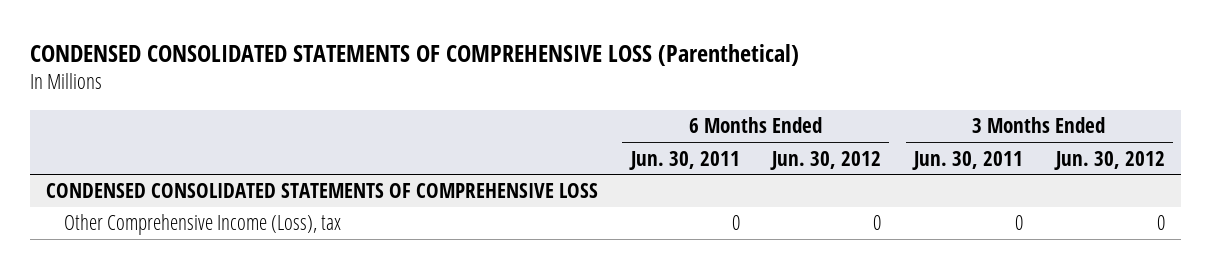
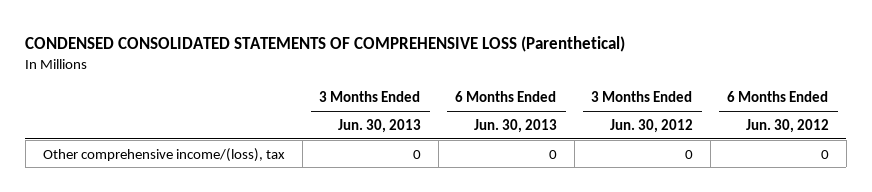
[628,150,740,170] Jun. 30, 2011 -> none
[911,150,1023,170] Jun. 30, 2011 -> none
none -> [337,118,421,133] Jun. 30, 2013
none -> [473,118,557,133] Jun. 30, 2013
[45,183,598,199] CONDENSED CONSOLIDATED STATEMENTS OF COMPREHENSIVE LOSS -> none
[63,214,341,236] Other Comprehensive Income (Loss), tax -> [42,147,285,162] Other comprehensive income/(loss), tax

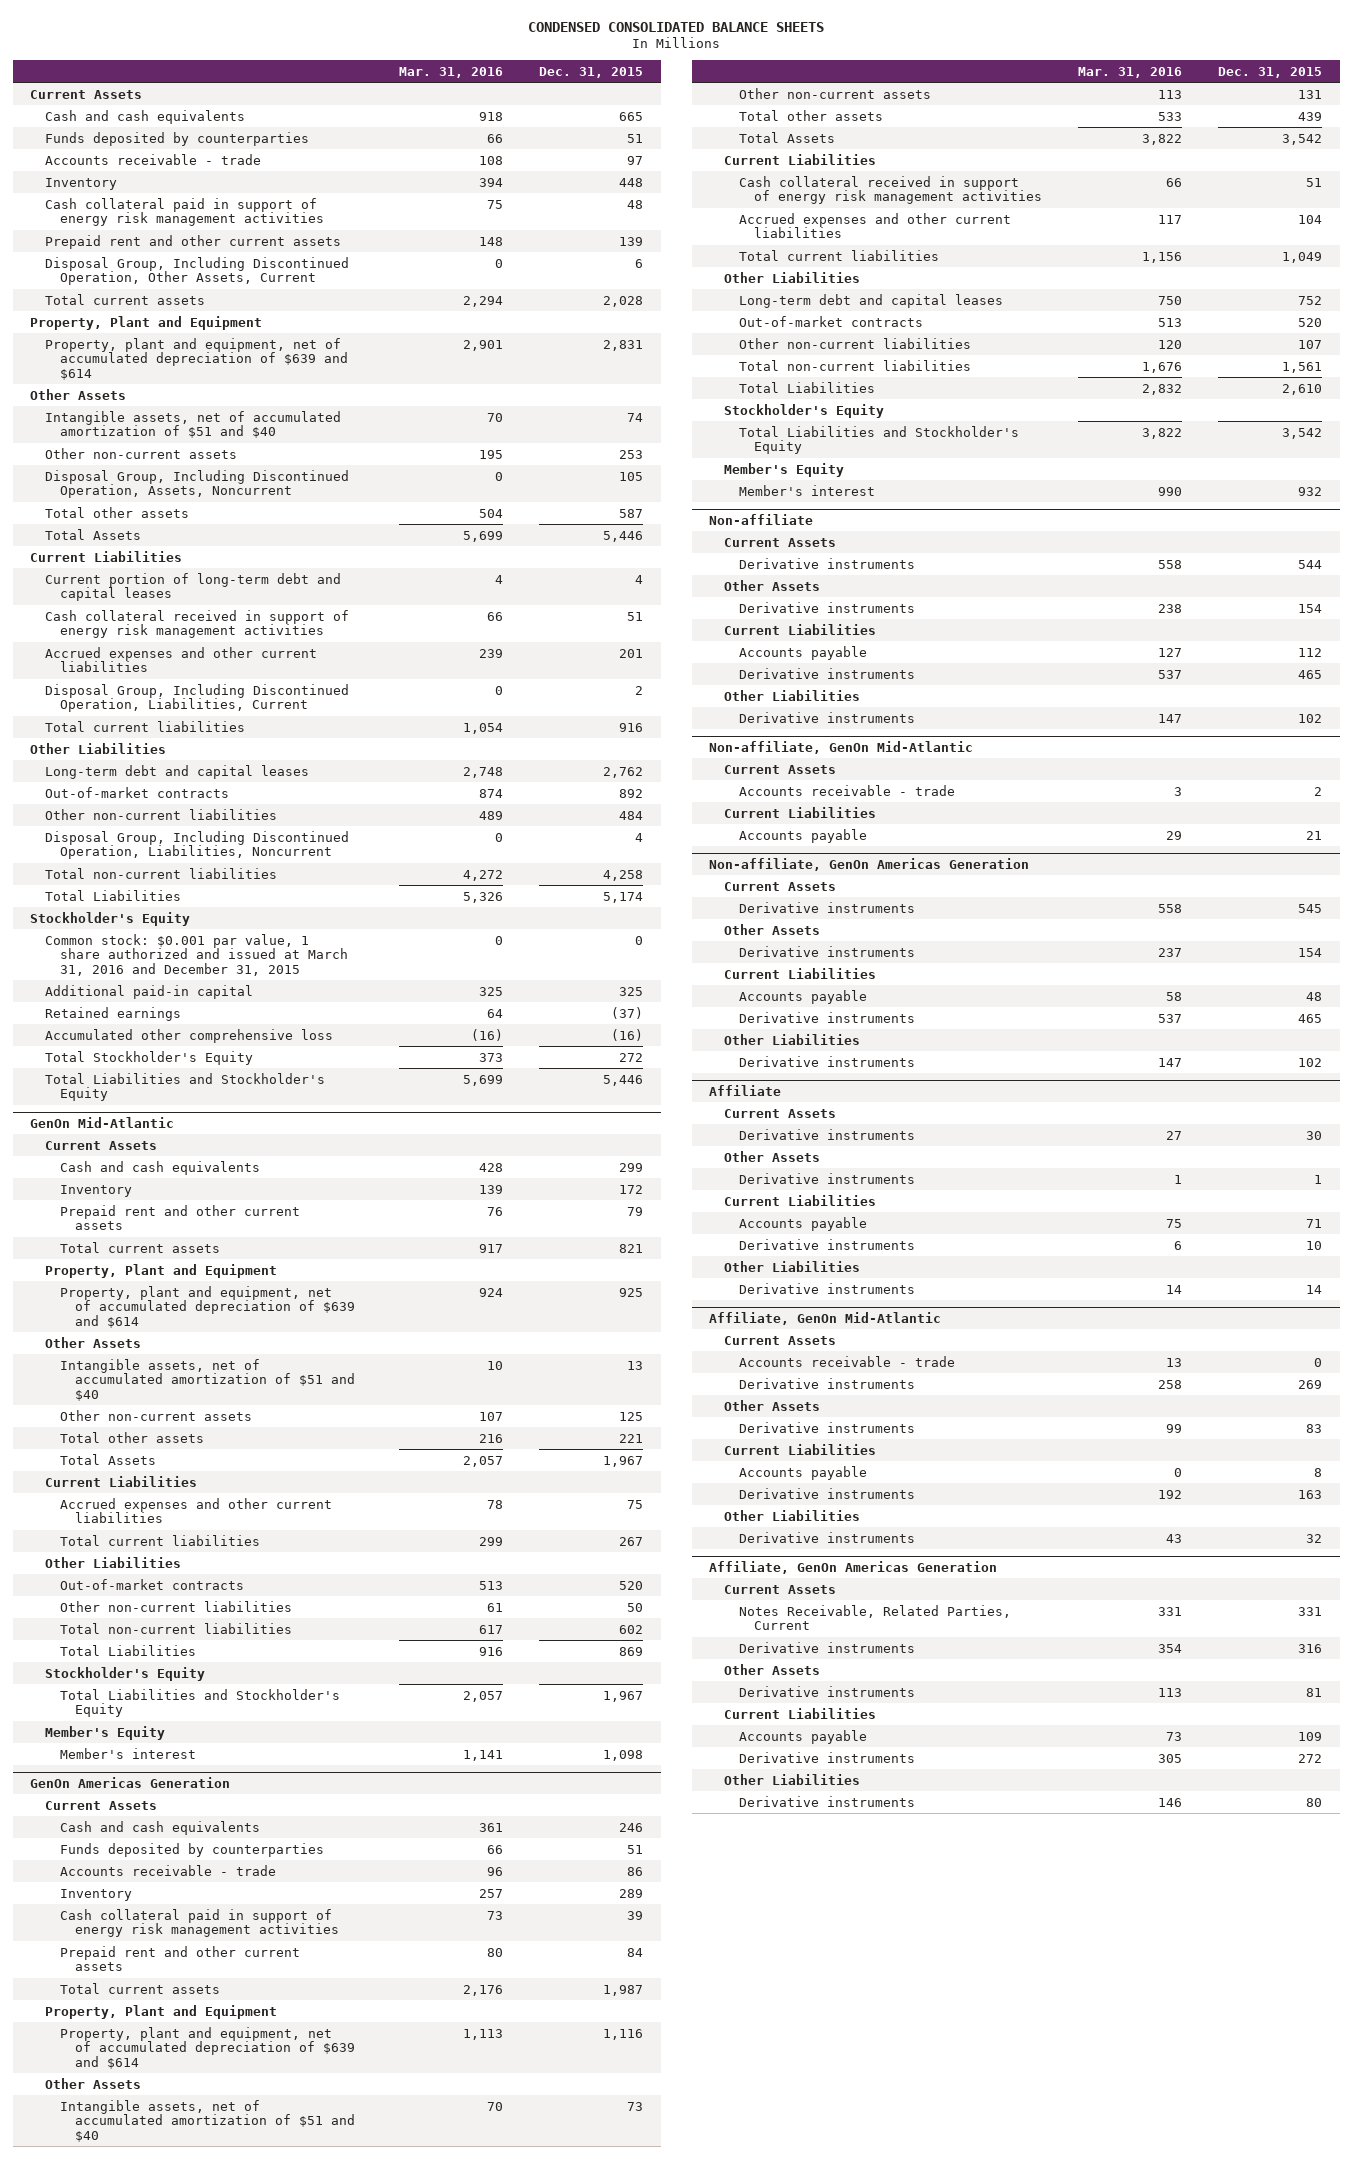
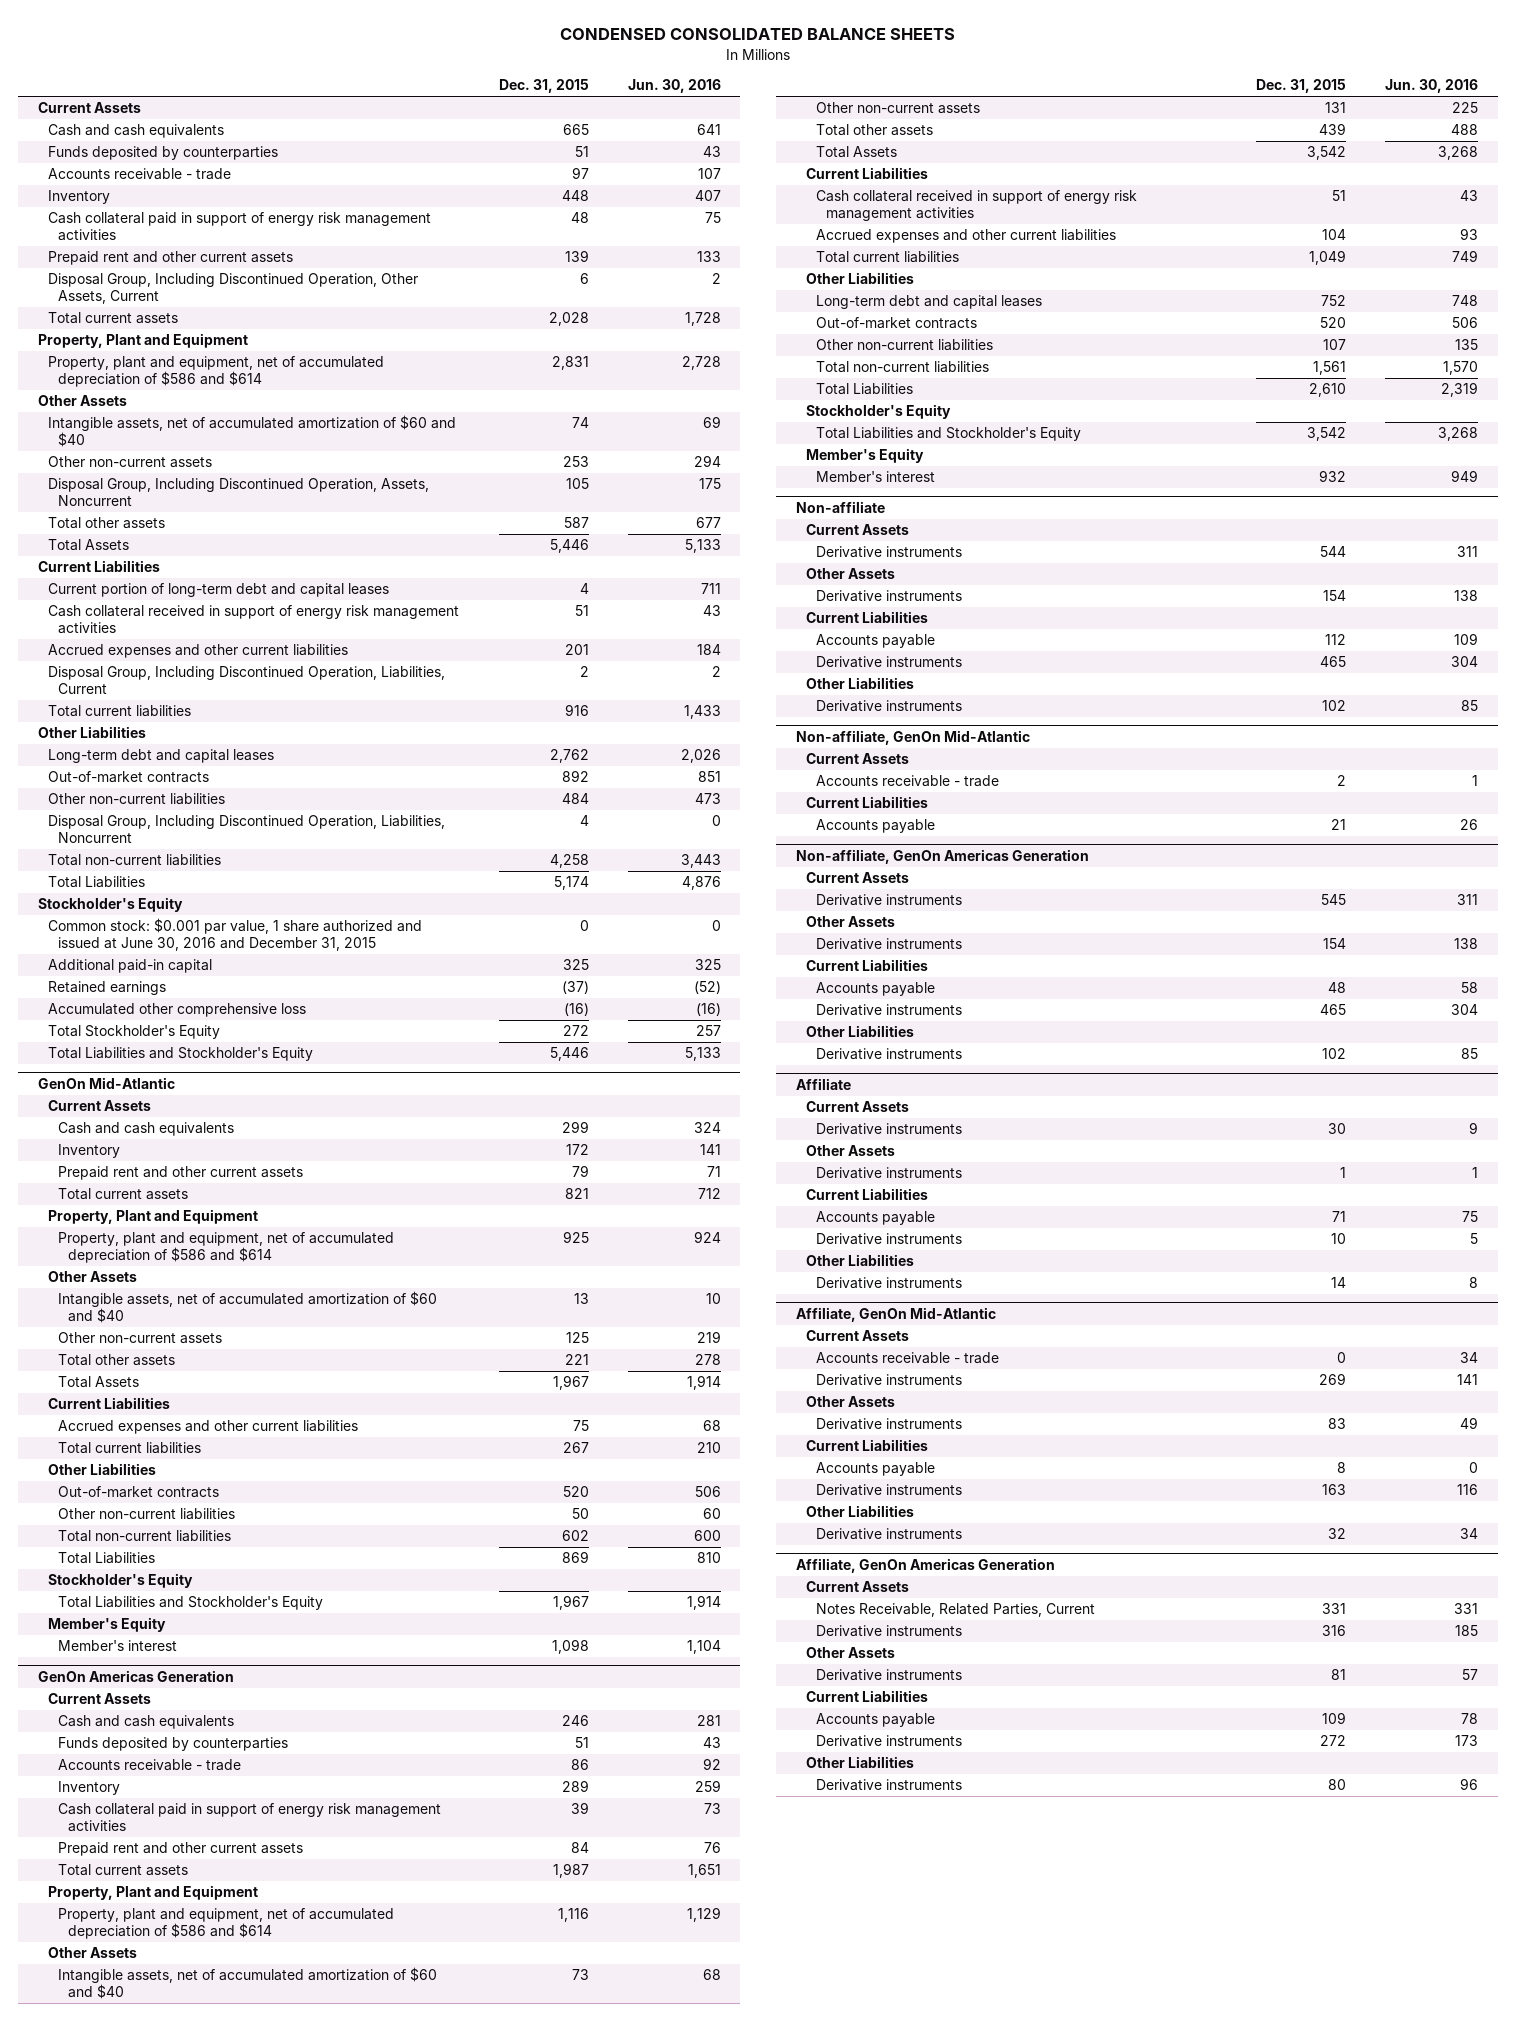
[399,66,504,78] Mar. 31, 2016 -> none
none -> [627,79,721,94] Jun. 30, 2016
[45,337,349,380] Property, plant and equipment, net of accumulated depreciation of $639 and $614 -> [48,356,385,388] Property, plant and equipment, net of accumulated depreciation of $586 and $614
[45,410,342,439] Intangible assets, net of accumulated amortization of $51 and $40 -> [48,415,457,448] Intangible assets, net of accumulated amortization of $60 and $40
[45,933,349,976] Common stock: $0.001 par value, 1 share authorized and issued at March 31, 2016 and December 31, 2015 -> [48,918,423,952] Common stock: $0.001 par value, 1 share authorized and issued at June 30, 2016 and December 31, 2015
[60,1285,356,1328] Property, plant and equipment, net of accumulated depreciation of $639 and $614 -> [58,1232,395,1264] Property, plant and equipment, net of accumulated depreciation of $586 and $614
[60,1358,356,1401] Intangible assets, net of accumulated amortization of $51 and $40 -> [58,1291,438,1324] Intangible assets, net of accumulated amortization of $60 and $40
[60,2026,356,2069] Property, plant and equipment, net of accumulated depreciation of $639 and $614 -> [58,1908,395,1940] Property, plant and equipment, net of accumulated depreciation of $586 and $614
[60,2099,356,2142] Intangible assets, net of accumulated amortization of $51 and $40 -> [58,1967,438,2000] Intangible assets, net of accumulated amortization of $60 and $40

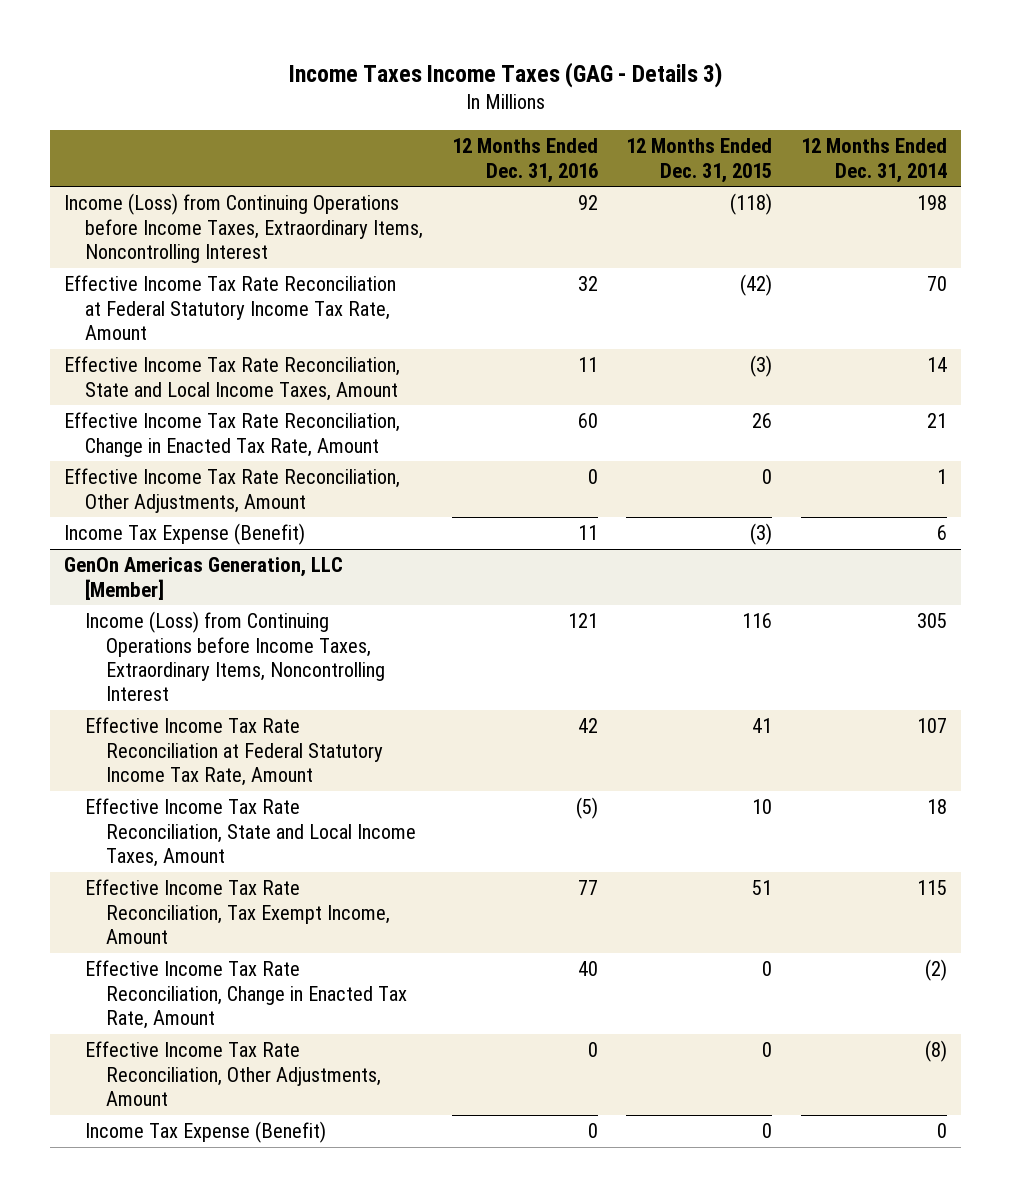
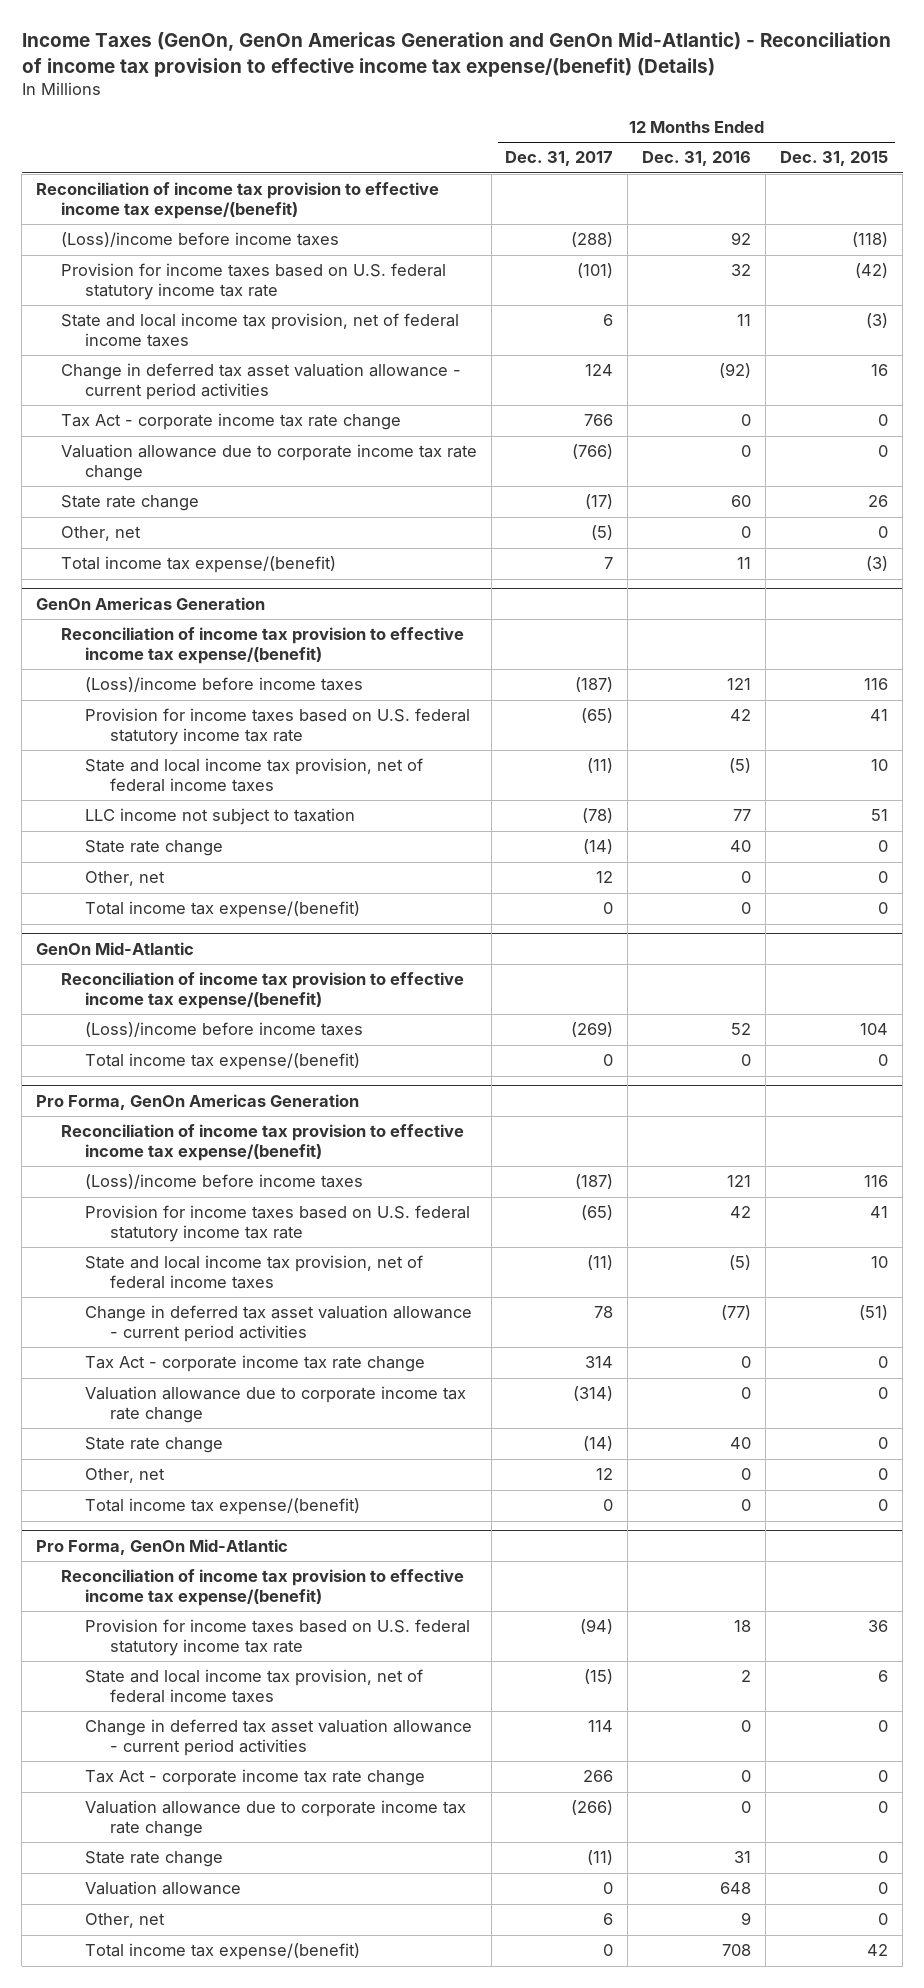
[288,61,722,88] Income Taxes Income Taxes (GAG - Details 3) -> [21,32,891,77] Income Taxes (GenOn, GenOn Americas Generation and GenOn Mid-Atlantic) - Reconciliation of income tax provision to effective income tax expense/(benefit) (Details)
[801,138,948,183] 12 Months Ended Dec. 31, 2014 -> none
none -> [505,151,614,167] Dec. 31, 2017
none -> [36,182,440,219] Reconciliation of income tax provision to effective income tax expense/(benefit)
[64,193,423,263] Income (Loss) from Continuing Operations before Income Taxes, Extraordinary Items, Noncontrolling Interest -> [60,232,339,248] (Loss)/income before income taxes
[64,275,397,340] Effective Income Tax Rate Reconciliation at Federal Statutory Income Tax Rate, Amount -> [60,263,446,300] Provision for income taxes based on U.S. federal statutory income tax rate
[64,356,401,401] Effective Income Tax Rate Reconciliation, State and Local Income Taxes, Amount -> [60,313,459,347] State and local income tax provision, net of federal income taxes
none -> [60,363,461,400] Change in deferred tax asset valuation allowance - current period activities
none -> [60,413,401,431] Tax Act - corporate income tax rate change
none -> [60,444,477,481] Valuation allowance due to corporate income tax rate change
[64,412,401,457] Effective Income Tax Rate Reconciliation, Change in Enacted Tax Rate, Amount -> [60,495,199,512] State rate change
[64,468,401,513] Effective Income Tax Rate Reconciliation, Other Adjustments, Amount -> [60,526,141,542] Other, net
[64,523,306,546] Income Tax Expense (Benefit) -> [60,556,336,574] Total income tax expense/(benefit)
[64,557,344,600] GenOn Americas Generation, LLC [Member] -> [36,596,266,610] GenOn Americas Generation
none -> [60,627,464,664] Reconciliation of income tax provision to effective income tax expense/(benefit)
[84,611,385,701] Income (Loss) from Continuing Operations before Income Taxes, Extraordinary Items, Noncontrolling Interest -> [85,677,364,693] (Loss)/income before income taxes
[84,717,383,786] Effective Income Tax Rate Reconciliation at Federal Statutory Income Tax Rate, Amount -> [85,708,471,745] Provision for income taxes based on U.S. federal statutory income tax rate
[84,798,416,867] Effective Income Tax Rate Reconciliation, State and Local Income Taxes, Amount -> [85,758,424,792] State and local income tax provision, net of federal income taxes
[84,879,390,944] Effective Income Tax Rate Reconciliation, Tax Exempt Income, Amount -> [85,808,356,826] LLC income not subject to taxation
[84,960,407,1029] Effective Income Tax Rate Reconciliation, Change in Enacted Tax Rate, Amount -> [85,840,224,857] State rate change
[84,1041,381,1106] Effective Income Tax Rate Reconciliation, Other Adjustments, Amount -> [85,871,166,887] Other, net
[84,1121,326,1144] Income Tax Expense (Benefit) -> [85,901,361,919] Total income tax expense/(benefit)
none -> [36,941,195,955] GenOn Mid-Atlantic
none -> [60,972,464,1009] Reconciliation of income tax provision to effective income tax expense/(benefit)
none -> [85,1022,364,1038] (Loss)/income before income taxes
none -> [85,1053,361,1071] Total income tax expense/(benefit)
none -> [36,1093,360,1110] Pro Forma, GenOn Americas Generation
none -> [60,1124,464,1161] Reconciliation of income tax provision to effective income tax expense/(benefit)
none -> [85,1174,364,1190] (Loss)/income before income taxes
none -> [85,1205,471,1242] Provision for income taxes based on U.S. federal statutory income tax rate
none -> [85,1255,424,1289] State and local income tax provision, net of federal income taxes
none -> [85,1305,473,1342] Change in deferred tax asset valuation allowance - current period activities
none -> [85,1355,426,1373] Tax Act - corporate income tax rate change
none -> [85,1386,467,1423] Valuation allowance due to corporate income tax rate change
none -> [85,1437,224,1454] State rate change
none -> [85,1468,166,1484] Other, net
none -> [85,1498,361,1516] Total income tax expense/(benefit)
none -> [36,1538,289,1555] Pro Forma, GenOn Mid-Atlantic
none -> [60,1569,464,1606] Reconciliation of income tax provision to effective income tax expense/(benefit)
none -> [85,1619,471,1656] Provision for income taxes based on U.S. federal statutory income tax rate
none -> [85,1669,424,1703] State and local income tax provision, net of federal income taxes
none -> [85,1719,473,1756] Change in deferred tax asset valuation allowance - current period activities
none -> [85,1769,426,1787] Tax Act - corporate income tax rate change
none -> [85,1800,467,1837] Valuation allowance due to corporate income tax rate change
none -> [85,1851,224,1868] State rate change
none -> [85,1881,242,1896] Valuation allowance
none -> [85,1913,166,1929] Other, net
none -> [85,1943,361,1961] Total income tax expense/(benefit)

